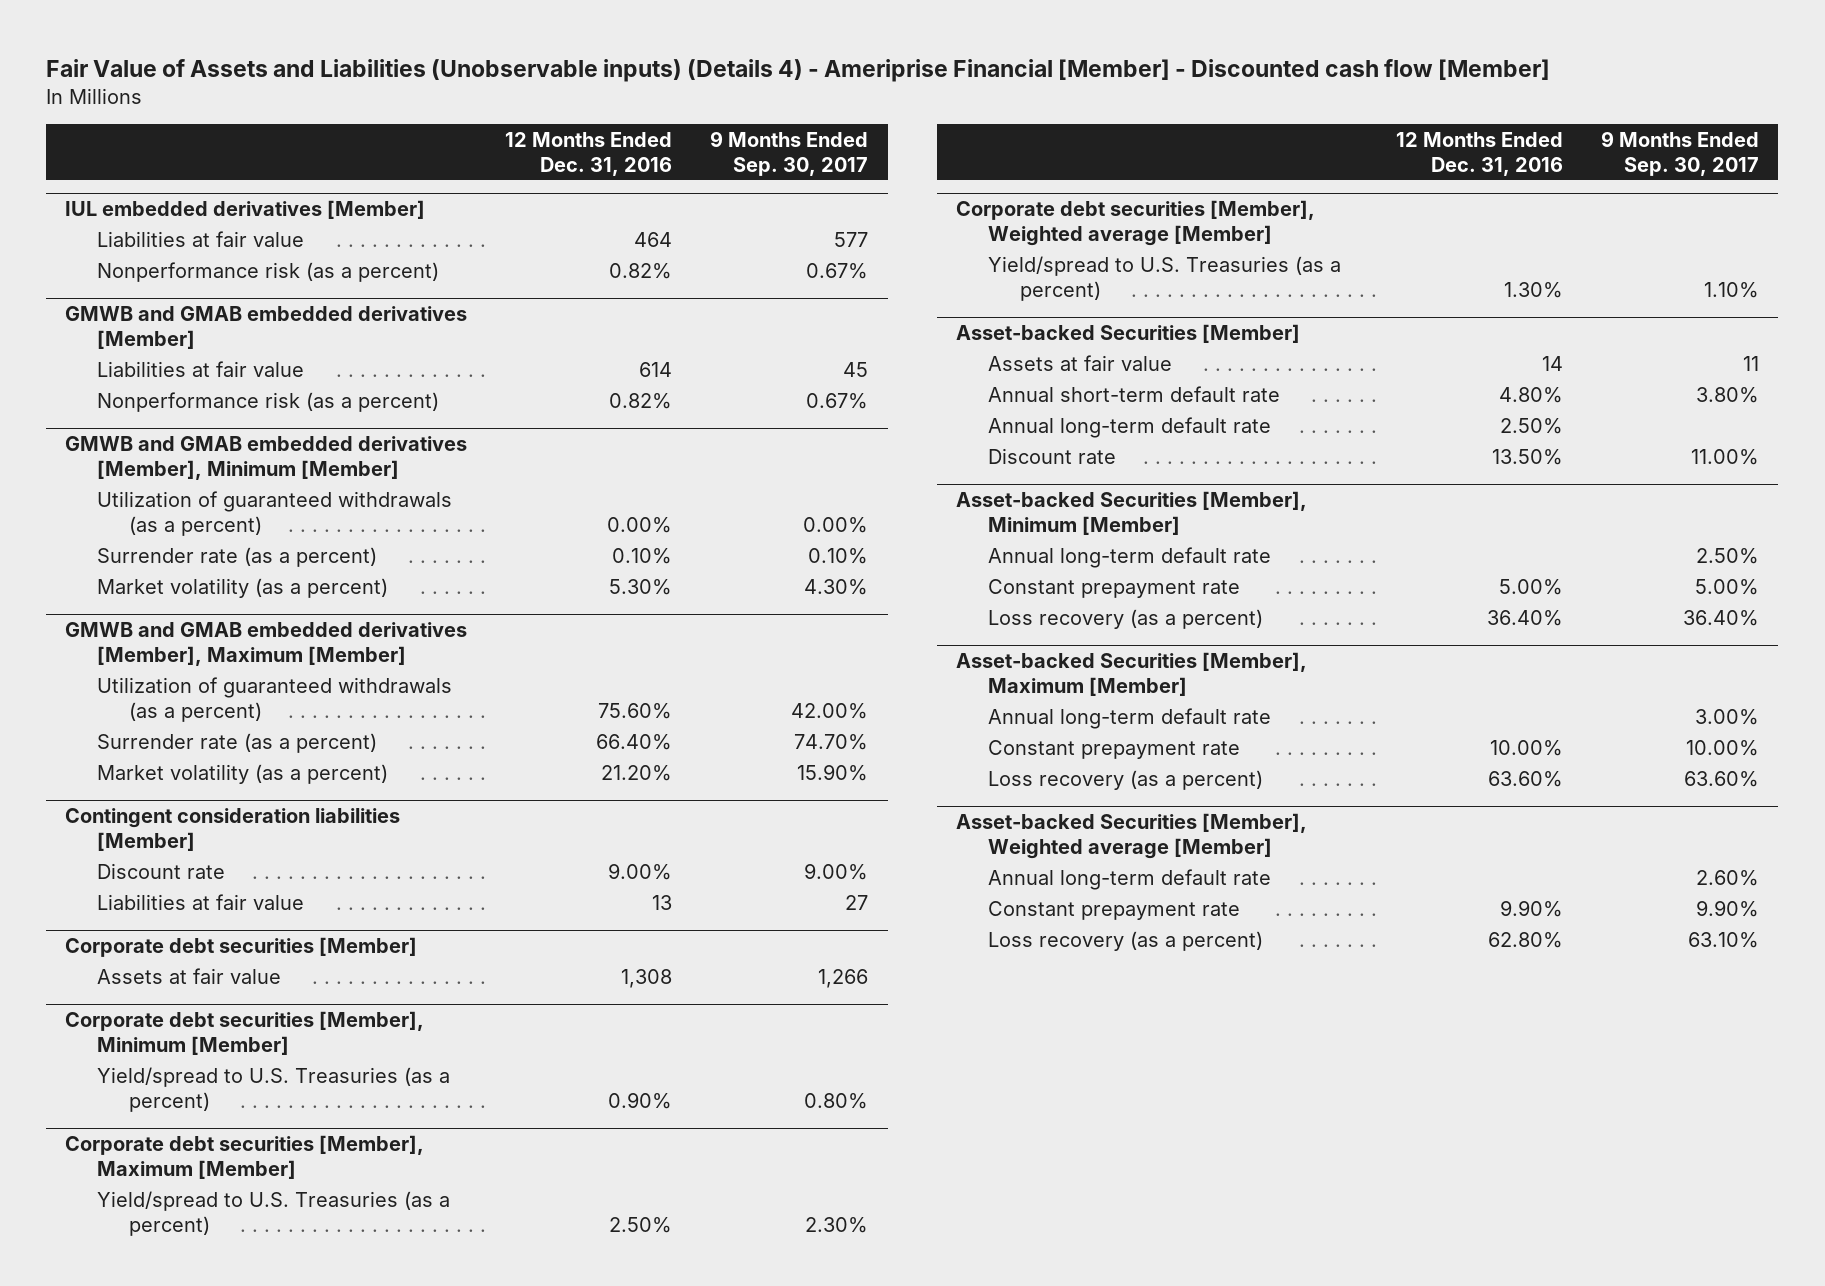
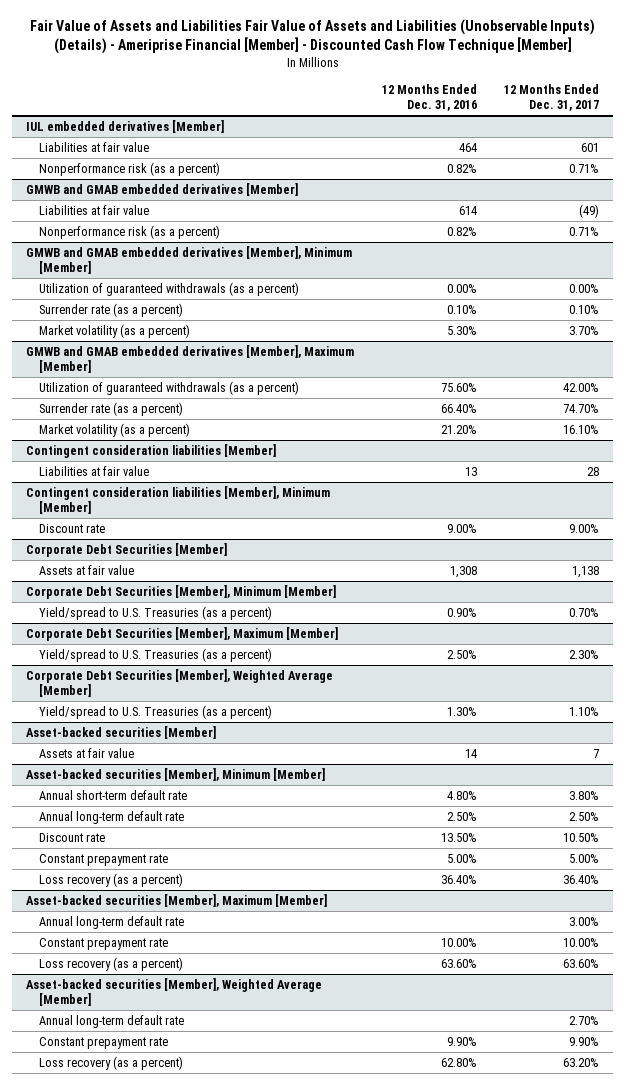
[46,59,1551,83] Fair Value of Assets and Liabilities (Unobservable inputs) (Details 4) - Ameriprise Financial [Member] - Discounted cash flow [Member] -> [29,19,595,55] Fair Value of Assets and Liabilities Fair Value of Assets and Liabilities (Unobservable Inputs) (Details) - Ameriprise Financial [Member] - Discounted Cash Flow Technique [Member]
[710,130,869,176] 9 Months Ended Sep. 30, 2017 -> none
none -> [504,84,600,112] 12 Months Ended Dec. 31, 2017
[97,862,226,879] Discount rate -> none
none -> [26,485,331,514] Contingent consideration liabilities [Member], Minimum [Member]
none -> [38,523,105,533] Discount rate
[65,937,418,958] Corporate debt securities [Member] -> [26,542,228,557] Corporate Debt Securities [Member]
[65,1011,425,1056] Corporate debt securities [Member], Minimum [Member] -> [26,584,337,599] Corporate Debt Securities [Member], Minimum [Member]
[65,1135,425,1180] Corporate debt securities [Member], Maximum [Member] -> [26,626,339,641] Corporate Debt Securities [Member], Maximum [Member]
[956,200,1316,247] Corporate debt securities [Member], Weighted average [Member] -> [26,668,334,697] Corporate Debt Securities [Member], Weighted Average [Member]
[956,324,1301,344] Asset-backed Securities [Member] -> [26,725,217,739] Asset-backed securities [Member]
none -> [26,767,326,781] Asset-backed securities [Member], Minimum [Member]
[956,491,1308,536] Asset-backed Securities [Member], Minimum [Member] -> none
[988,546,1272,568] Annual long-term default rate -> none
[956,652,1308,697] Asset-backed Securities [Member], Maximum [Member] -> [26,893,328,907] Asset-backed securities [Member], Maximum [Member]
[956,813,1308,860] Asset-backed Securities [Member], Weighted average [Member] -> [26,977,323,1006] Asset-backed securities [Member], Weighted Average [Member]

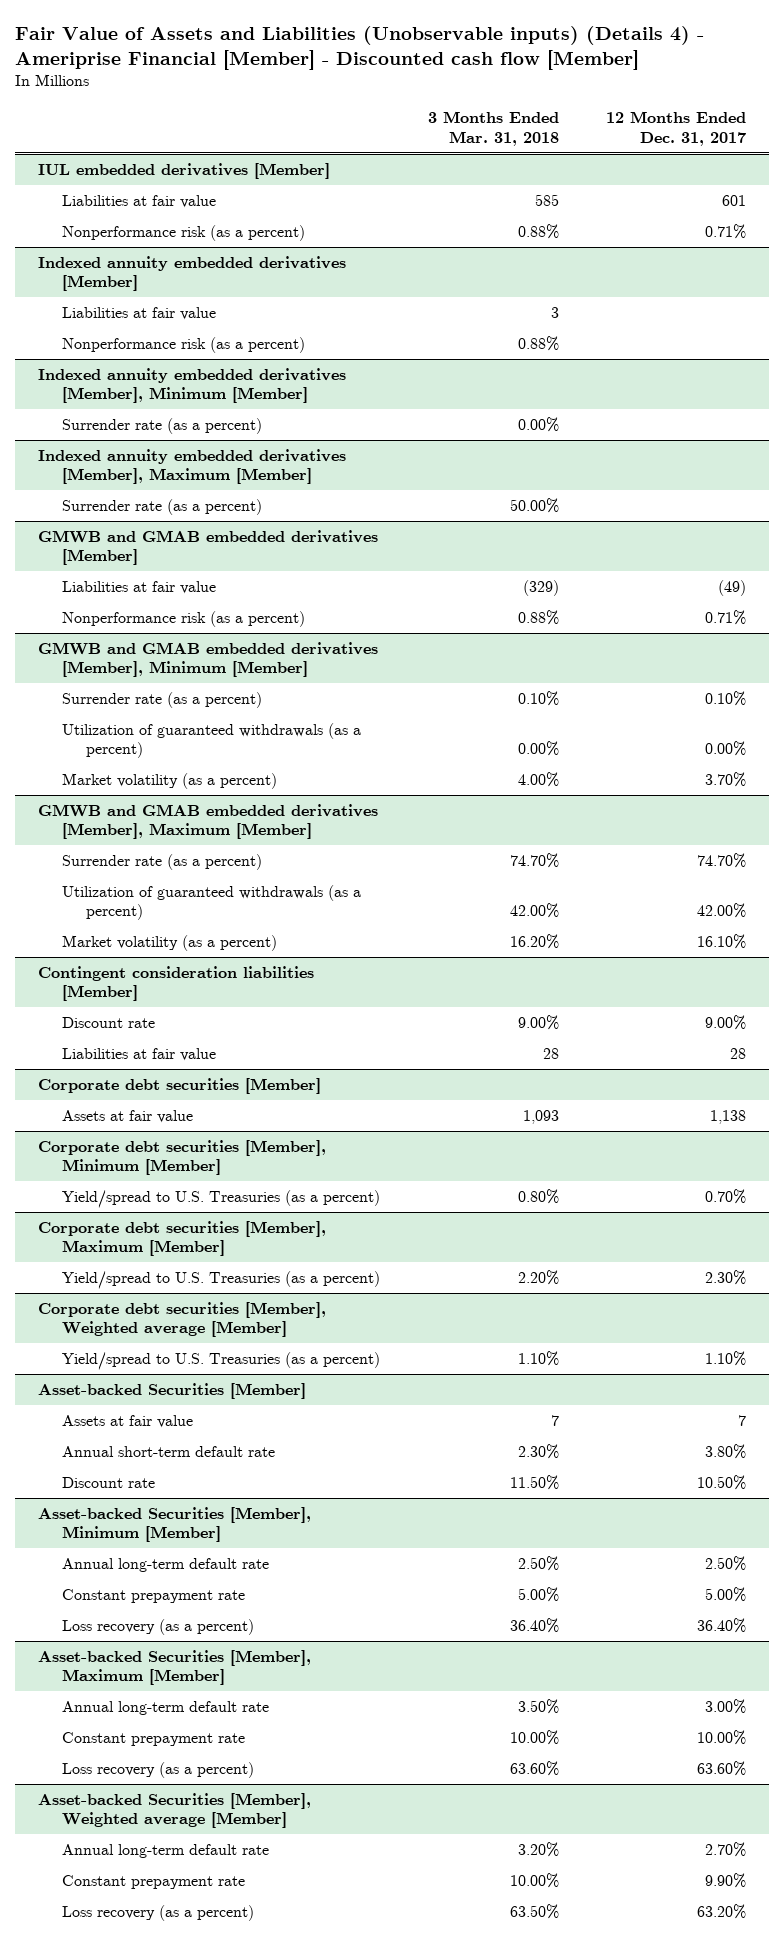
[29,19,595,55] Fair Value of Assets and Liabilities Fair Value of Assets and Liabilities (Unobservable Inputs) (Details) - Ameriprise Financial [Member] - Discounted Cash Flow Technique [Member] -> [14,25,704,70] Fair Value of Assets and Liabilities (Unobservable inputs) (Details 4) - Ameriprise Financial [Member] - Discounted cash flow [Member]
[381,84,477,112] 12 Months Ended Dec. 31, 2016 -> none
none -> [427,111,559,146] 3 Months Ended Mar. 31, 2018
none -> [38,255,347,292] Indexed annuity embedded derivatives [Member]
none -> [62,306,217,320] Liabilities at fair value
none -> [62,336,306,353] Nonperformance risk (as a percent)
none -> [38,367,347,404] Indexed annuity embedded derivatives [Member], Minimum [Member]
none -> [62,417,263,434] Surrender rate (as a percent)
none -> [38,448,347,485] Indexed annuity embedded derivatives [Member], Maximum [Member]
none -> [62,498,263,515] Surrender rate (as a percent)
[38,281,299,296] Utilization of guaranteed withdrawals (as a percent) -> [62,722,362,759] Utilization of guaranteed withdrawals (as a percent)
[38,380,299,395] Utilization of guaranteed withdrawals (as a percent) -> [62,884,362,921] Utilization of guaranteed withdrawals (as a percent)
[26,485,331,514] Contingent consideration liabilities [Member], Minimum [Member] -> none
[38,465,149,476] Liabilities at fair value -> [62,1047,217,1061] Liabilities at fair value
[26,542,228,557] Corporate Debt Securities [Member] -> [38,1077,322,1094] Corporate debt securities [Member]
[26,584,337,599] Corporate Debt Securities [Member], Minimum [Member] -> [38,1139,327,1176] Corporate debt securities [Member], Minimum [Member]
[26,626,339,641] Corporate Debt Securities [Member], Maximum [Member] -> [38,1220,327,1257] Corporate debt securities [Member], Maximum [Member]
[26,668,334,697] Corporate Debt Securities [Member], Weighted Average [Member] -> [38,1301,327,1338] Corporate debt securities [Member], Weighted average [Member]
[26,725,217,739] Asset-backed securities [Member] -> [38,1382,307,1399] Asset-backed Securities [Member]
[26,767,326,781] Asset-backed securities [Member], Minimum [Member] -> none
[38,810,184,824] Annual long-term default rate -> none
none -> [38,1506,312,1543] Asset-backed Securities [Member], Minimum [Member]
none -> [62,1557,270,1572] Annual long-term default rate
[26,893,328,907] Asset-backed securities [Member], Maximum [Member] -> [38,1649,312,1686] Asset-backed Securities [Member], Maximum [Member]
[26,977,323,1006] Asset-backed securities [Member], Weighted Average [Member] -> [38,1792,312,1829] Asset-backed Securities [Member], Weighted average [Member]

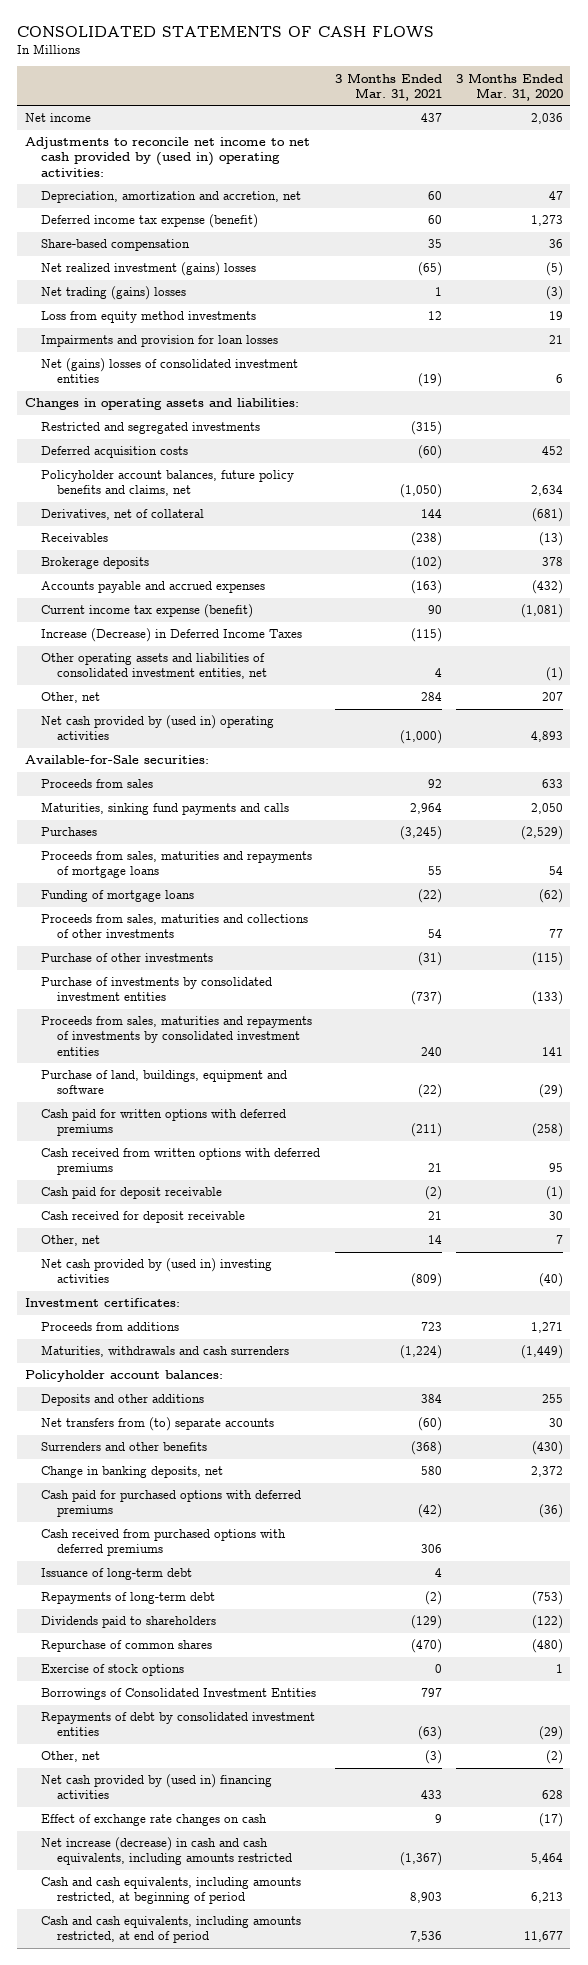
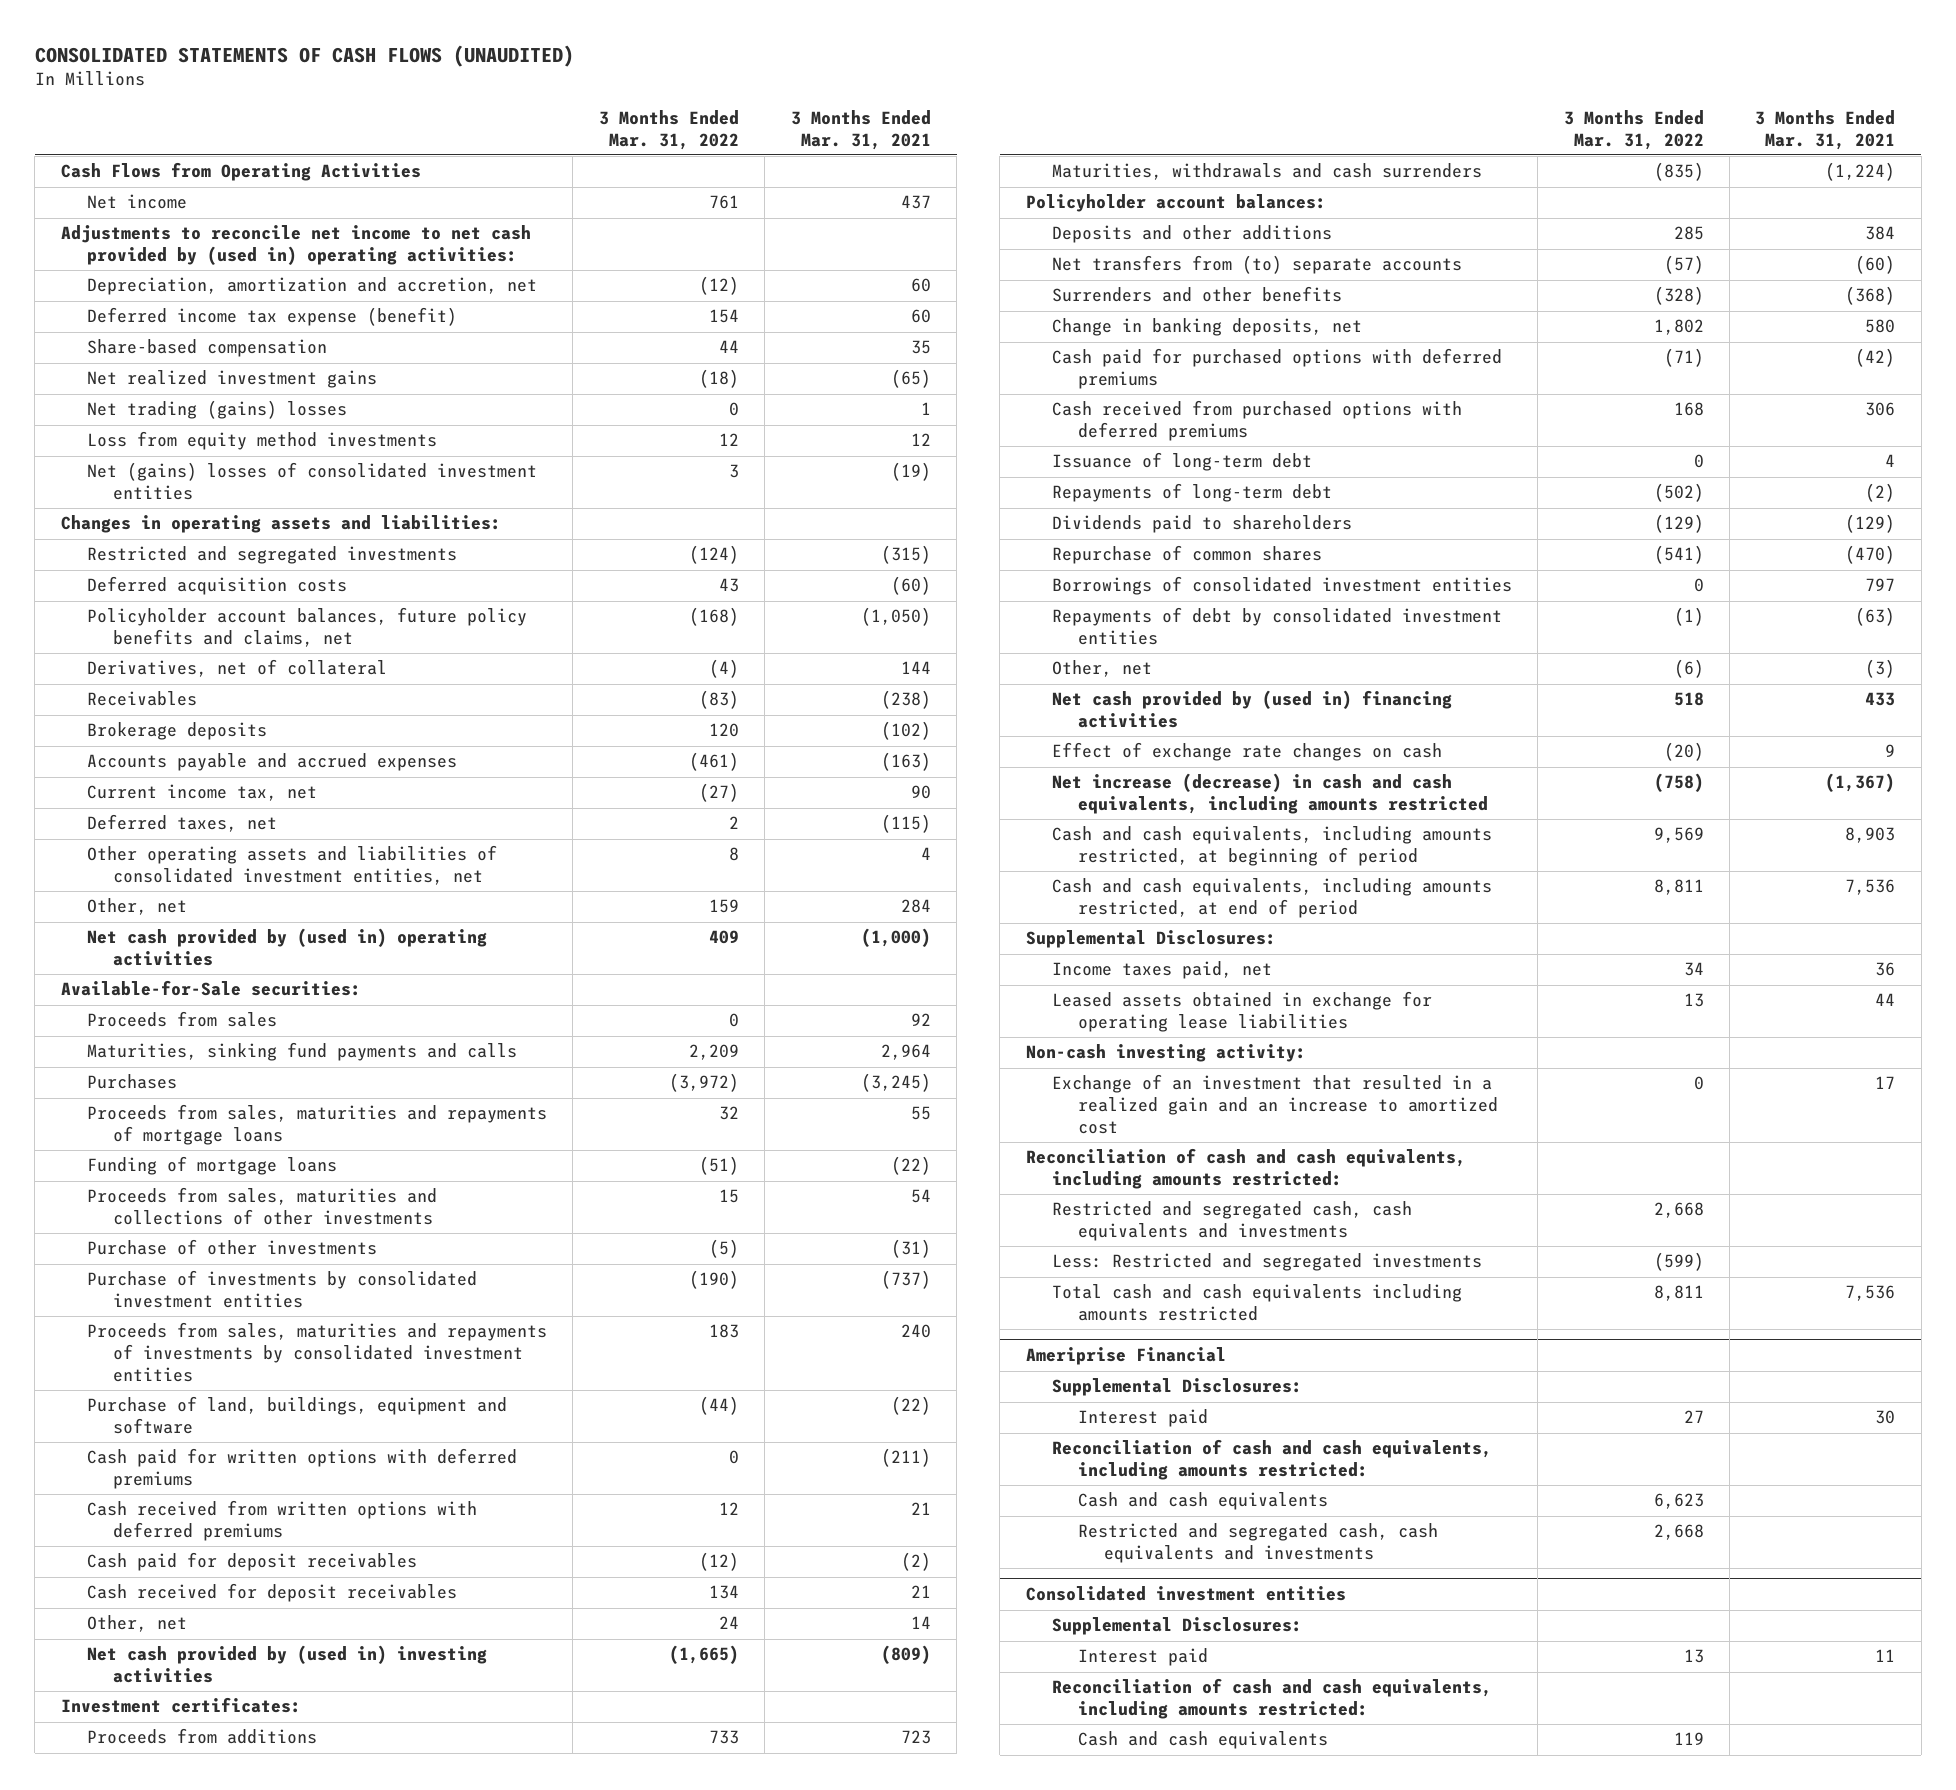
[17,25,435,38] CONSOLIDATED STATEMENTS OF CASH FLOWS -> [34,44,574,67] CONSOLIDATED STATEMENTS OF CASH FLOWS (UNAUDITED)
[456,72,564,101] 3 Months Ended Mar. 31, 2020 -> none
none -> [598,109,739,150] 3 Months Ended Mar. 31, 2022
none -> [60,162,421,182] Cash Flows from Operating Activities
[40,262,256,277] Net realized investment (gains) losses -> [86,370,377,389] Net realized investment gains
[40,335,278,348] Impairments and provision for loan losses -> none
[40,604,253,619] Current income tax expense (benefit) -> [86,784,317,802] Current income tax, net
[40,628,302,643] Increase (Decrease) in Deferred Income Taxes -> [86,814,277,833] Deferred taxes, net
[40,1187,222,1200] Cash paid for deposit receivable -> [86,1552,417,1572] Cash paid for deposit receivables
[40,1211,245,1224] Cash received for deposit receivable -> [86,1583,457,1603] Cash received for deposit receivables
[40,1664,184,1677] Exercise of stock options -> none
[40,1688,316,1701] Borrowings of Consolidated Investment Entities -> [1051,576,1512,596] Borrowings of consolidated investment entities
none -> [1025,930,1276,949] Supplemental Disclosures:
none -> [1051,961,1272,980] Income taxes paid, net
none -> [1051,991,1432,1033] Leased assets obtained in exchange for operating lease liabilities
none -> [1025,1044,1306,1063] Non-cash investing activity:
none -> [1051,1074,1498,1134] Exchange of an investment that resulted in a realized gain and an increase to amortized cost
none -> [1025,1148,1466,1190] Reconciliation of cash and cash equivalents, including amounts restricted:
none -> [1051,1201,1412,1242] Restricted and segregated cash, cash equivalents and investments
none -> [1051,1253,1482,1272] Less: Restricted and segregated investments
none -> [1051,1284,1462,1322] Total cash and cash equivalents including amounts restricted
none -> [1025,1347,1226,1366] Ameriprise Financial
none -> [1051,1378,1302,1397] Supplemental Disclosures:
none -> [1077,1409,1208,1428] Interest paid
none -> [1051,1439,1492,1481] Reconciliation of cash and cash equivalents, including amounts restricted:
none -> [1077,1492,1328,1511] Cash and cash equivalents
none -> [1077,1523,1438,1564] Restricted and segregated cash, cash equivalents and investments
none -> [1025,1586,1346,1602] Consolidated investment entities
none -> [1051,1617,1302,1636] Supplemental Disclosures:
none -> [1077,1648,1208,1667] Interest paid
none -> [1051,1678,1492,1720] Reconciliation of cash and cash equivalents, including amounts restricted:
none -> [1077,1731,1328,1750] Cash and cash equivalents

